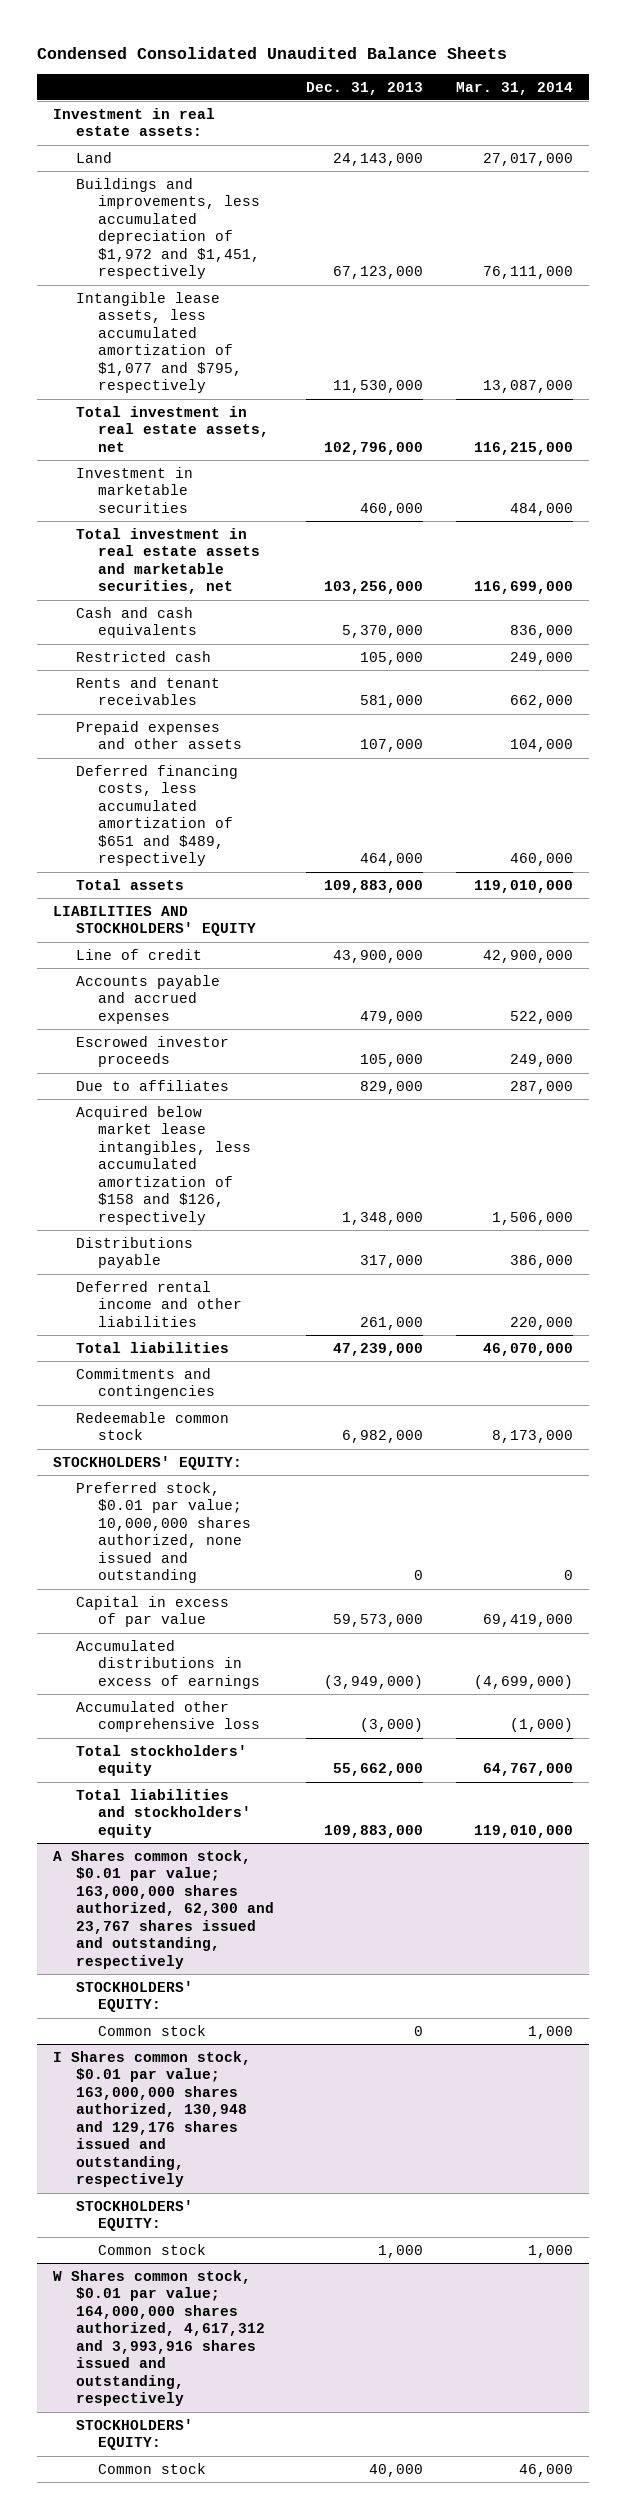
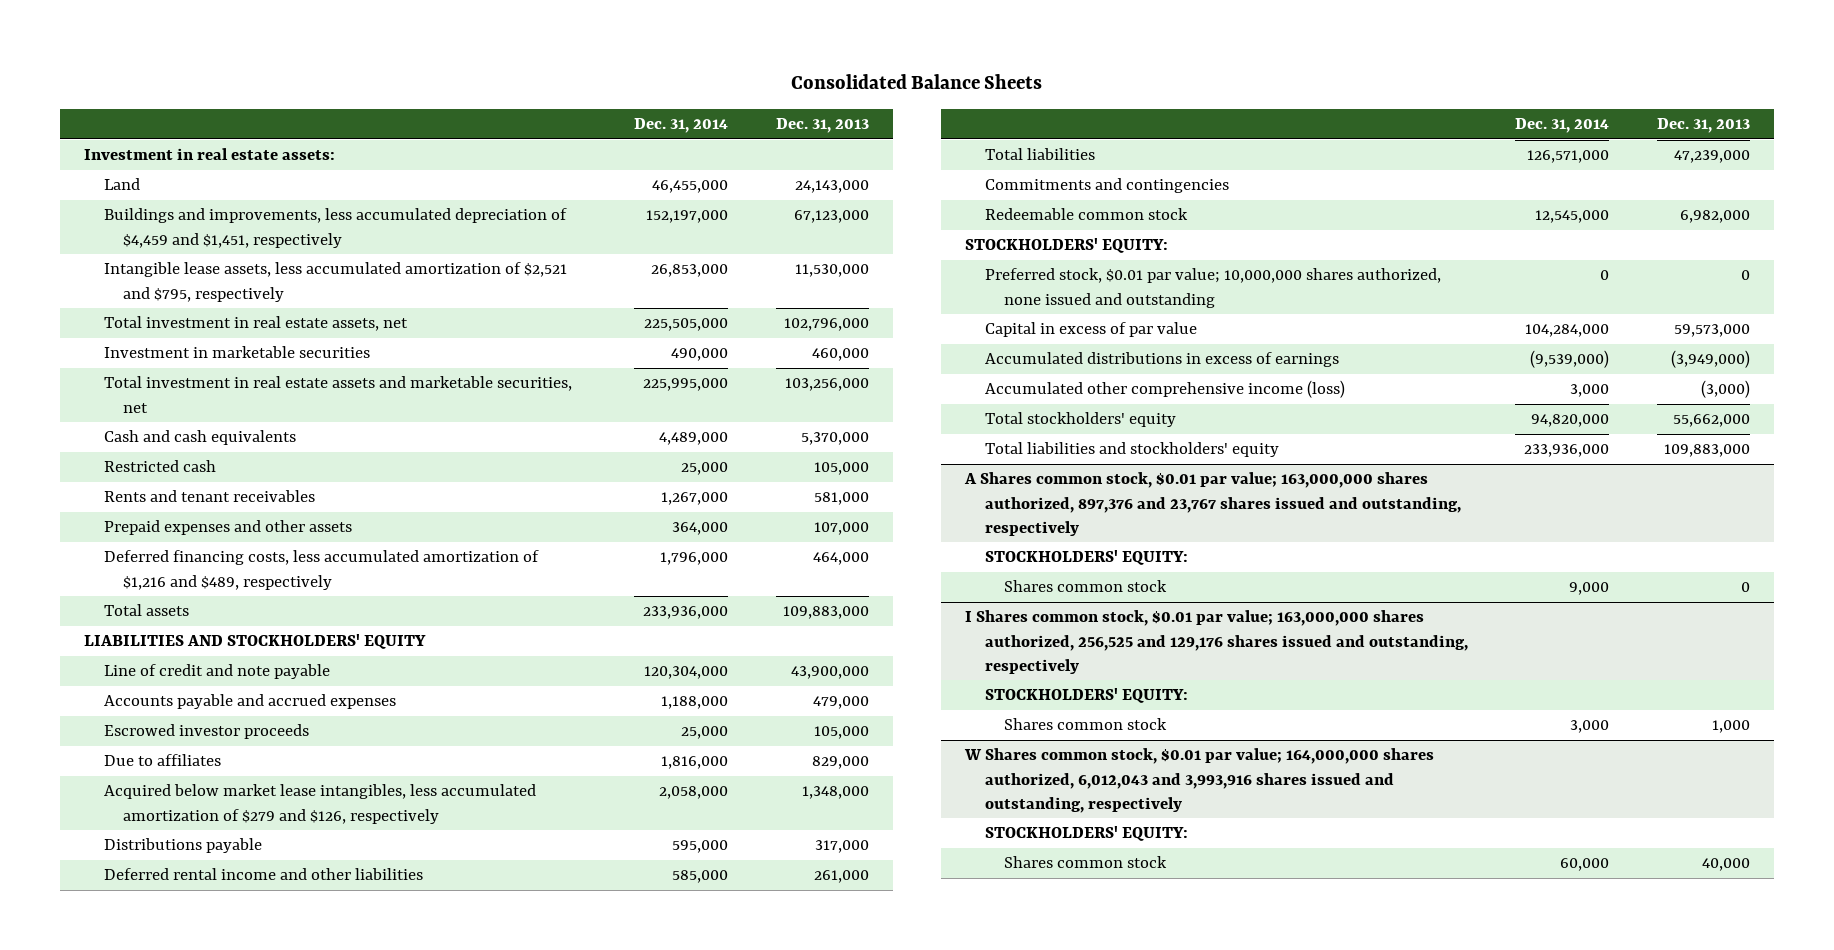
[36,47,507,60] Condensed Consolidated Unaudited Balance Sheets -> [791,74,1043,90] Consolidated Balance Sheets
[455,81,573,95] Mar. 31, 2014 -> none
none -> [634,117,729,133] Dec. 31, 2014
[75,177,261,280] Buildings and improvements, less accumulated depreciation of $1,972 and $1,451, respectively -> [103,208,567,248] Buildings and improvements, less accumulated depreciation of $4,459 and $1,451, respectively
[75,291,243,394] Intangible lease assets, less accumulated amortization of $1,077 and $795, respectively -> [103,262,567,302] Intangible lease assets, less accumulated amortization of $2,521 and $795, respectively
[75,764,238,867] Deferred financing costs, less accumulated amortization of $651 and $489, respectively -> [103,550,539,590] Deferred financing costs, less accumulated amortization of $1,216 and $489, respectively
[75,948,202,960] Line of credit -> [103,664,330,680] Line of credit and note payable
[75,1105,252,1225] Acquired below market lease intangibles, less accumulated amortization of $158 and $126, respectively -> [103,784,536,824] Acquired below market lease intangibles, less accumulated amortization of $279 and $126, respectively
[75,1700,261,1733] Accumulated other comprehensive loss -> [984,380,1345,399] Accumulated other comprehensive income (loss)
[52,1849,274,1969] A Shares common stock, $0.01 par value; 163,000,000 shares authorized, 62,300 and 23,767 shares issued and outstanding, respectively -> [963,472,1461,536] A Shares common stock, $0.01 par value; 163,000,000 shares authorized, 897,376 and 23,767 shares issued and outstanding, respectively
[98,2024,207,2036] Common stock -> [1004,580,1168,593] Shares common stock
[52,2050,251,2188] I Shares common stock, $0.01 par value; 163,000,000 shares authorized, 130,948 and 129,176 shares issued and outstanding, respectively -> [964,610,1468,674] I Shares common stock, $0.01 par value; 163,000,000 shares authorized, 256,525 and 129,176 shares issued and outstanding, respectively
[98,2243,207,2255] Common stock -> [1004,718,1168,731] Shares common stock
[52,2269,265,2407] W Shares common stock, $0.01 par value; 164,000,000 shares authorized, 4,617,312 and 3,993,916 shares issued and outstanding, respectively -> [963,748,1434,813] W Shares common stock, $0.01 par value; 164,000,000 shares authorized, 6,012,043 and 3,993,916 shares issued and outstanding, respectively
[98,2462,207,2474] Common stock -> [1004,856,1168,869] Shares common stock

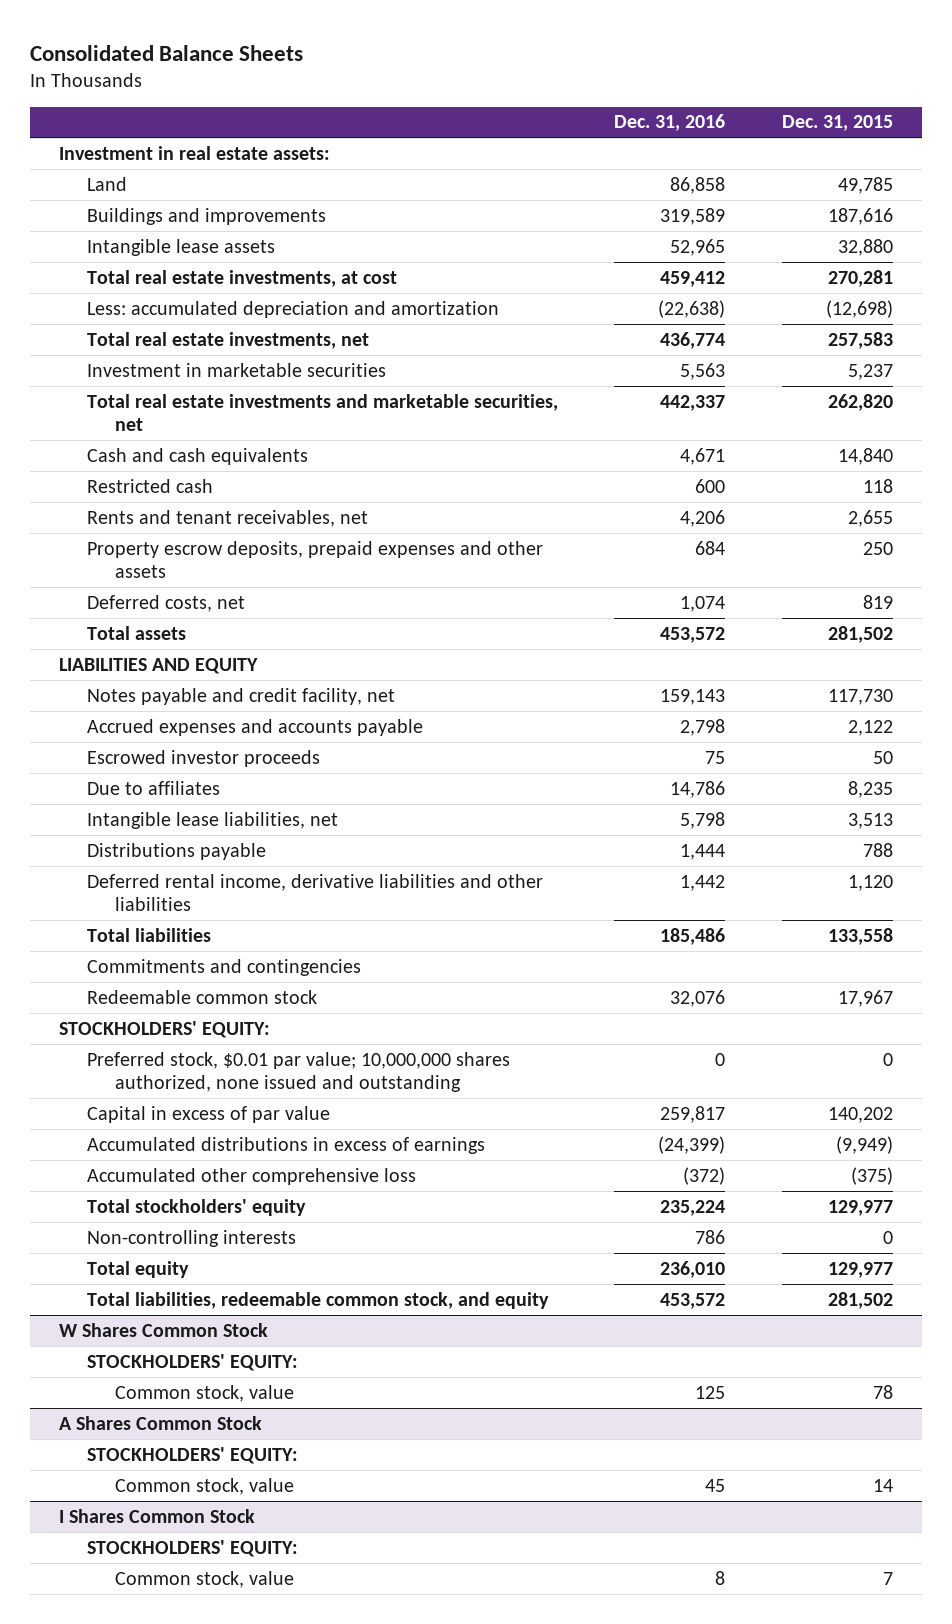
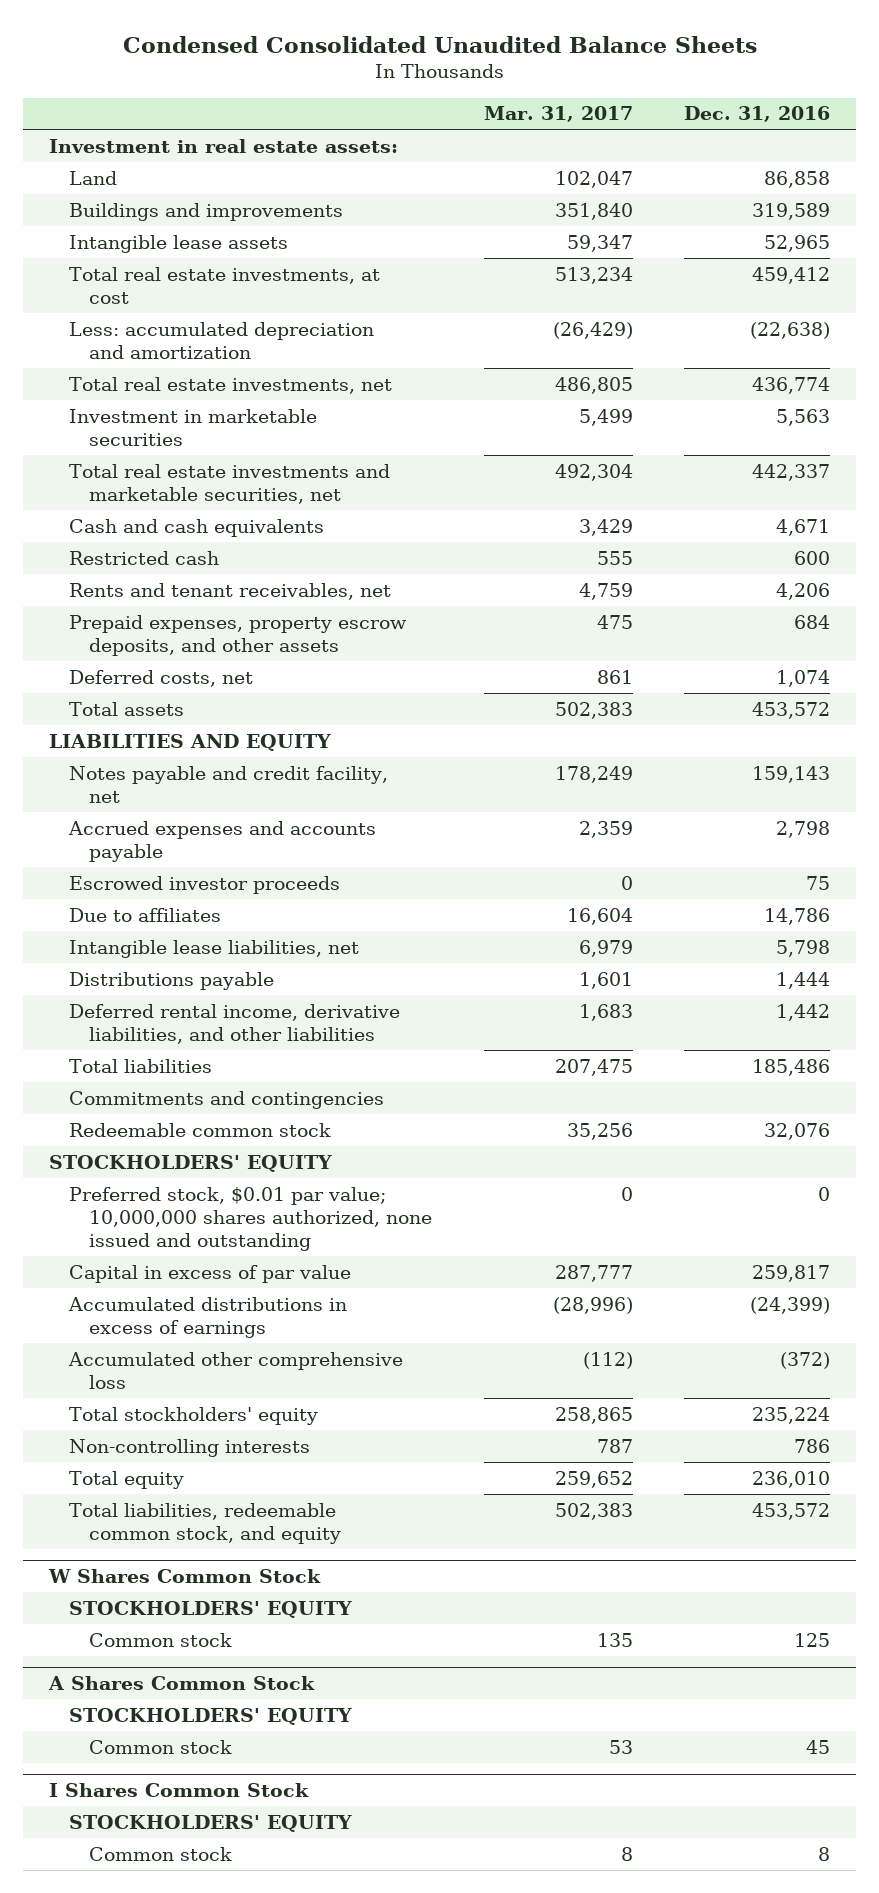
[30,44,304,61] Consolidated Balance Sheets -> [122,35,757,53] Condensed Consolidated Unaudited Balance Sheets
[782,115,894,132] Dec. 31, 2015 -> none
none -> [483,106,633,123] Mar. 31, 2017
[86,540,543,579] Property escrow deposits, prepaid expenses and other assets -> [68,614,407,657] Prepaid expenses, property escrow deposits, and other assets
[86,873,543,912] Deferred rental income, derivative liabilities and other liabilities -> [68,1003,400,1045] Deferred rental income, derivative liabilities, and other liabilities
[58,1020,270,1038] STOCKHOLDERS' EQUITY: -> [48,1154,332,1172] STOCKHOLDERS' EQUITY
[86,1353,298,1371] STOCKHOLDERS' EQUITY: -> [68,1600,352,1618] STOCKHOLDERS' EQUITY
[114,1384,294,1402] Common stock, value -> [88,1632,232,1647] Common stock
[86,1446,298,1464] STOCKHOLDERS' EQUITY: -> [68,1707,352,1725] STOCKHOLDERS' EQUITY
[114,1477,294,1495] Common stock, value -> [88,1739,232,1754] Common stock
[86,1539,298,1557] STOCKHOLDERS' EQUITY: -> [68,1814,352,1832] STOCKHOLDERS' EQUITY
[114,1570,294,1588] Common stock, value -> [88,1846,232,1861] Common stock

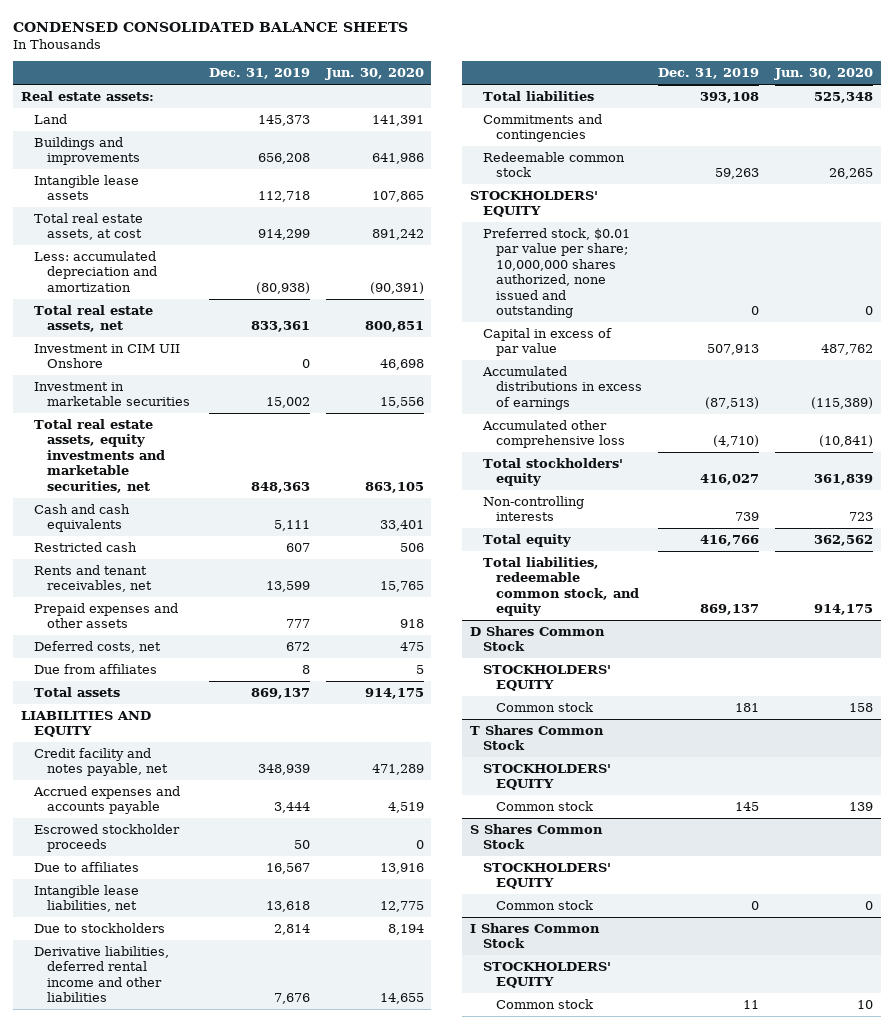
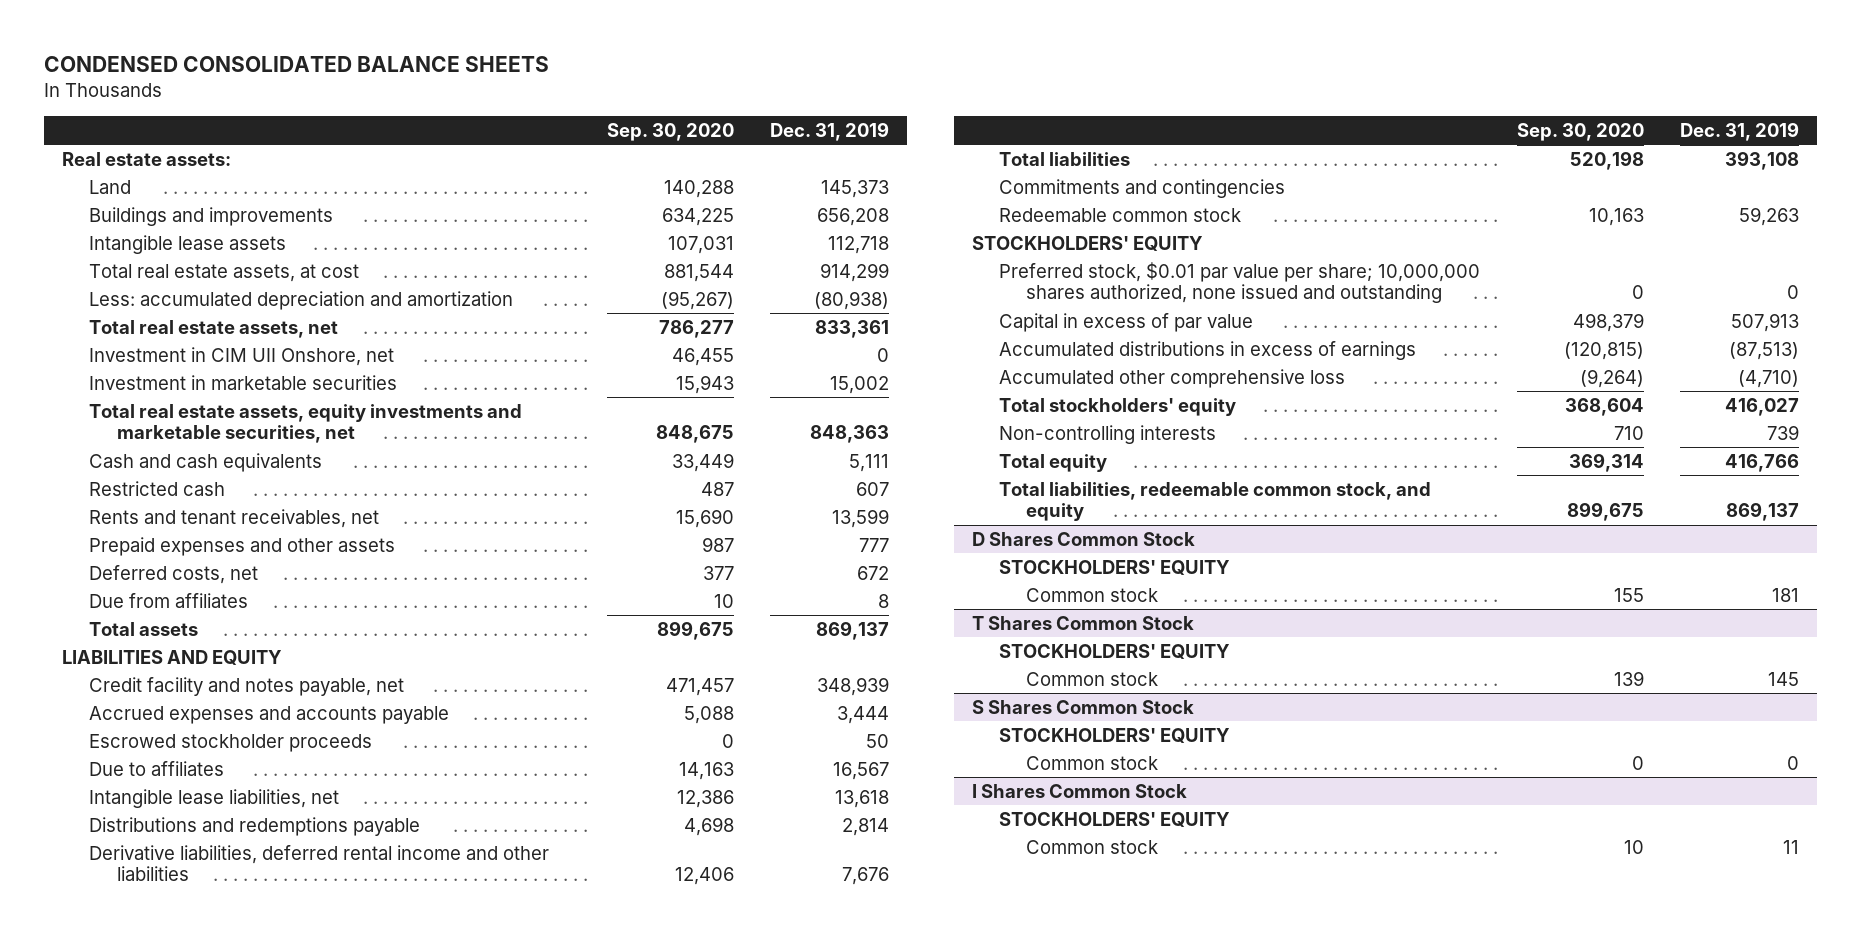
[324,68,424,81] Jun. 30, 2020 -> none
none -> [606,122,734,141] Sep. 30, 2020
[33,343,180,369] Investment in CIM UII Onshore -> [89,346,395,366] Investment in CIM UII Onshore, net
[33,922,165,933] Due to stockholders -> [89,816,421,836] Distributions and redemptions payable

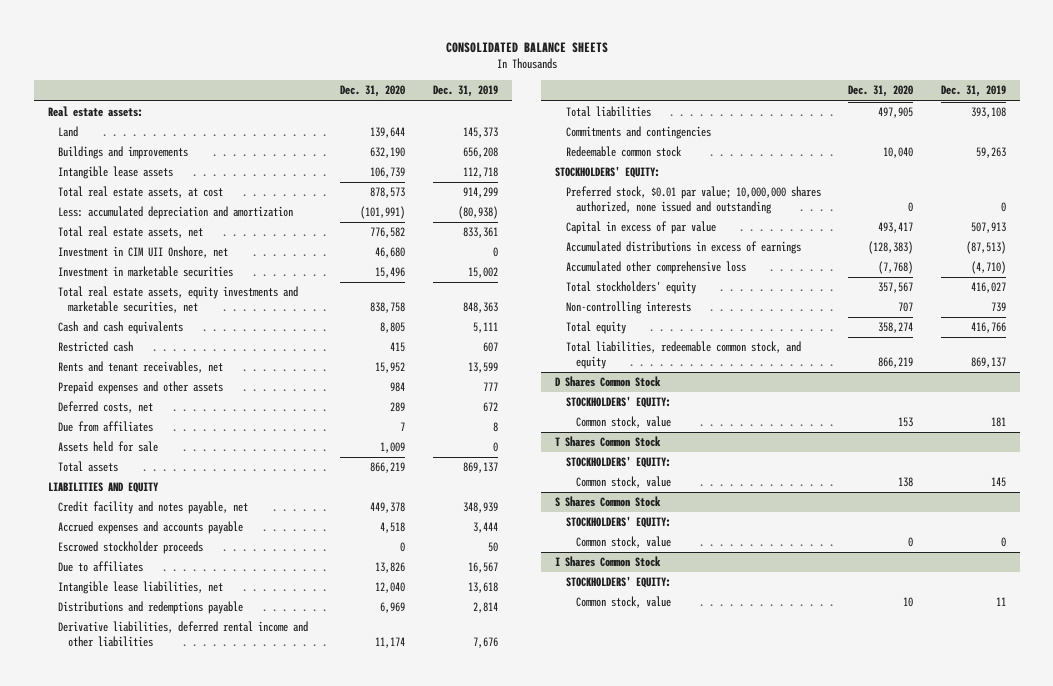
[43,56,549,73] CONDENSED CONSOLIDATED BALANCE SHEETS -> [445,42,608,54] CONSOLIDATED BALANCE SHEETS
[606,122,734,141] Sep. 30, 2020 -> none
none -> [340,85,406,98] Dec. 31, 2020
none -> [57,441,158,453] Assets held for sale
[971,235,1203,251] STOCKHOLDERS' EQUITY -> [555,166,661,179] STOCKHOLDERS' EQUITY:
[999,261,1481,304] Preferred stock, $0.01 par value per share; 10,000,000 shares authorized, none issued and outstanding -> [565,186,821,215] Preferred stock, $0.01 par value; 10,000,000 shares authorized, none issued and outstanding
[999,559,1231,575] STOCKHOLDERS' EQUITY -> [565,396,671,409] STOCKHOLDERS' EQUITY:
[1026,587,1159,602] Common stock -> [576,416,672,429] Common stock, value
[999,643,1231,659] STOCKHOLDERS' EQUITY -> [565,456,671,469] STOCKHOLDERS' EQUITY:
[1026,671,1159,686] Common stock -> [576,476,672,489] Common stock, value
[999,727,1231,743] STOCKHOLDERS' EQUITY -> [565,516,671,529] STOCKHOLDERS' EQUITY:
[1026,755,1159,770] Common stock -> [576,536,672,549] Common stock, value
[999,811,1231,827] STOCKHOLDERS' EQUITY -> [565,576,671,589] STOCKHOLDERS' EQUITY:
[1026,839,1159,854] Common stock -> [576,596,672,609] Common stock, value

